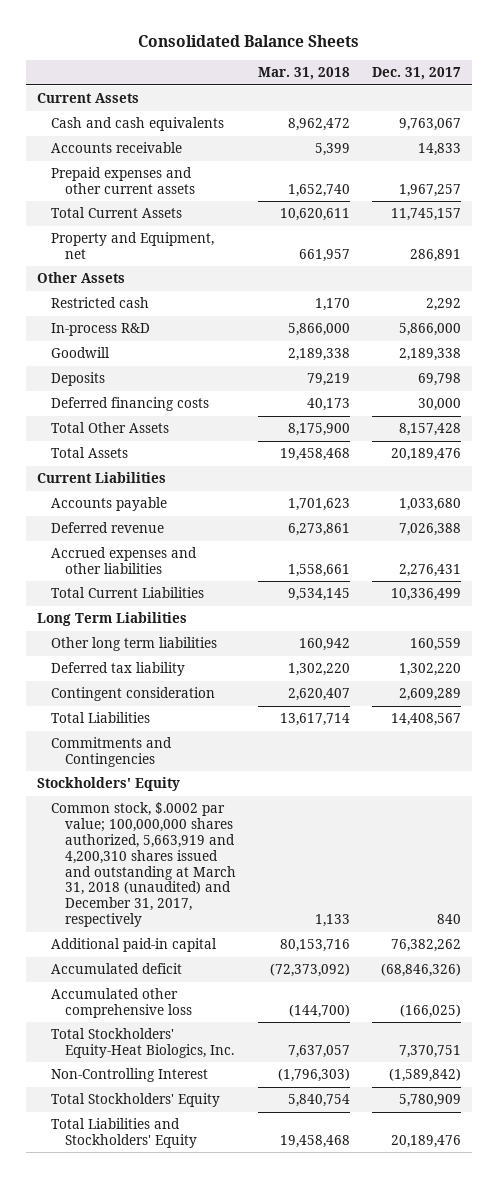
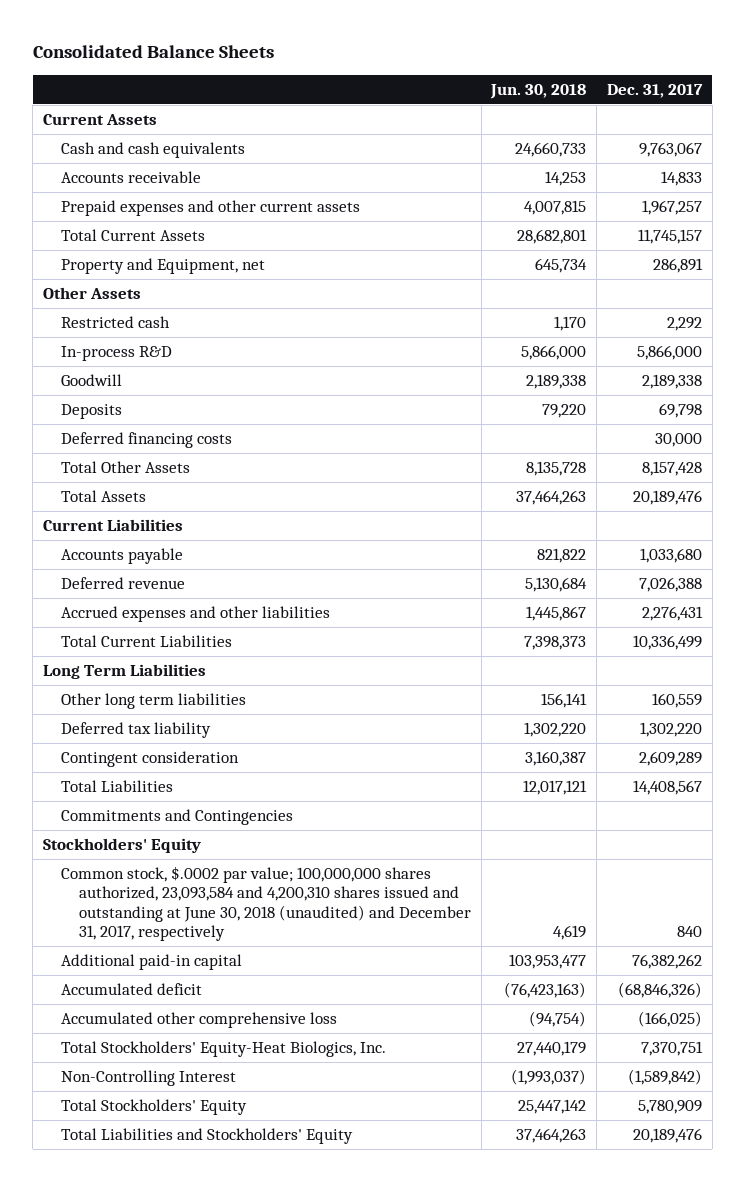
[258,67,351,81] Mar. 31, 2018 -> none
none -> [490,83,587,99] Jun. 30, 2018
[51,802,236,928] Common stock, $.0002 par value; 100,000,000 shares authorized, 5,663,919 and 4,200,310 shares issued and outstanding at March 31, 2018 (unaudited) and December 31, 2017, respectively -> [60,865,471,942] Common stock, $.0002 par value; 100,000,000 shares authorized, 23,093,584 and 4,200,310 shares issued and outstanding at June 30, 2018 (unaudited) and December 31, 2017, respectively

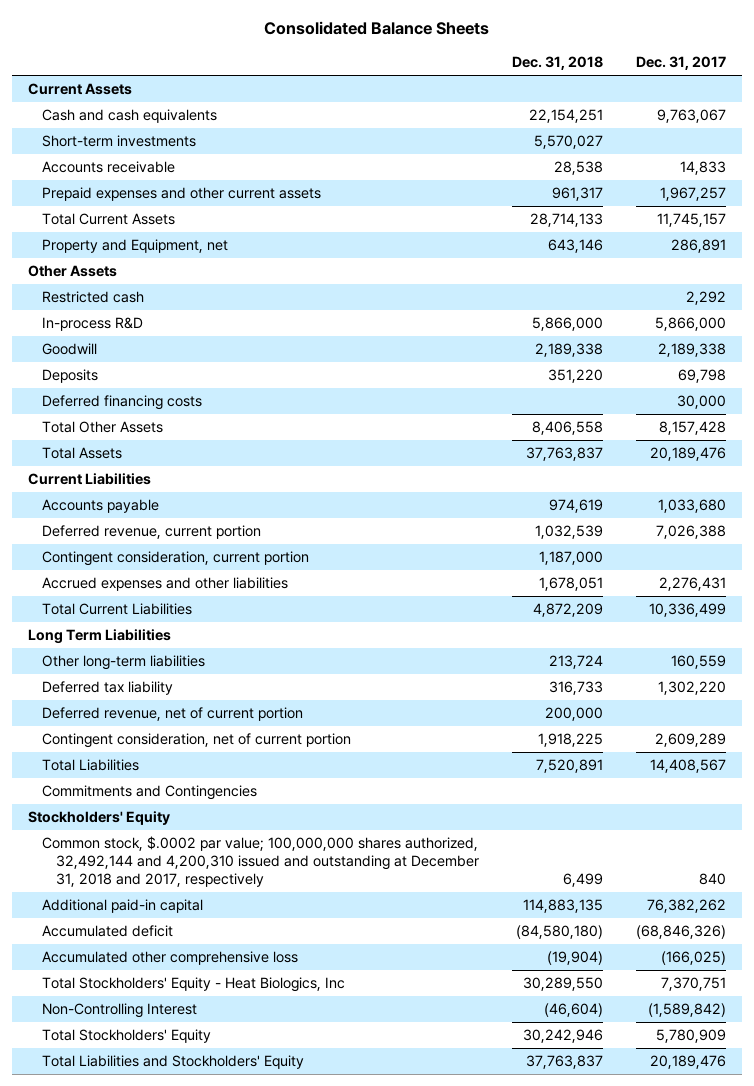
[490,83,587,99] Jun. 30, 2018 -> none
none -> [511,55,603,70] Dec. 31, 2018
none -> [42,135,197,148] Short-term investments
[60,576,185,589] Deferred revenue -> [42,525,262,540] Deferred revenue, current portion
none -> [42,551,310,567] Contingent consideration, current portion
[60,692,246,709] Other long term liabilities -> [42,655,206,671] Other long-term liabilities
none -> [42,707,304,722] Deferred revenue, net of current portion
[60,750,239,767] Contingent consideration -> [42,733,352,749] Contingent consideration, net of current portion
[60,865,471,942] Common stock, $.0002 par value; 100,000,000 shares authorized, 23,093,584 and 4,200,310 shares issued and outstanding at June 30, 2018 (unaudited) and December 31, 2017, respectively -> [42,836,479,887] Common stock, $.0002 par value; 100,000,000 shares authorized, 32,492,144 and 4,200,310 issued and outstanding at December 31, 2018 and 2017, respectively
[60,1040,386,1057] Total Stockholders' Equity-Heat Biologics, Inc. -> [42,977,346,993] Total Stockholders' Equity - Heat Biologics, Inc

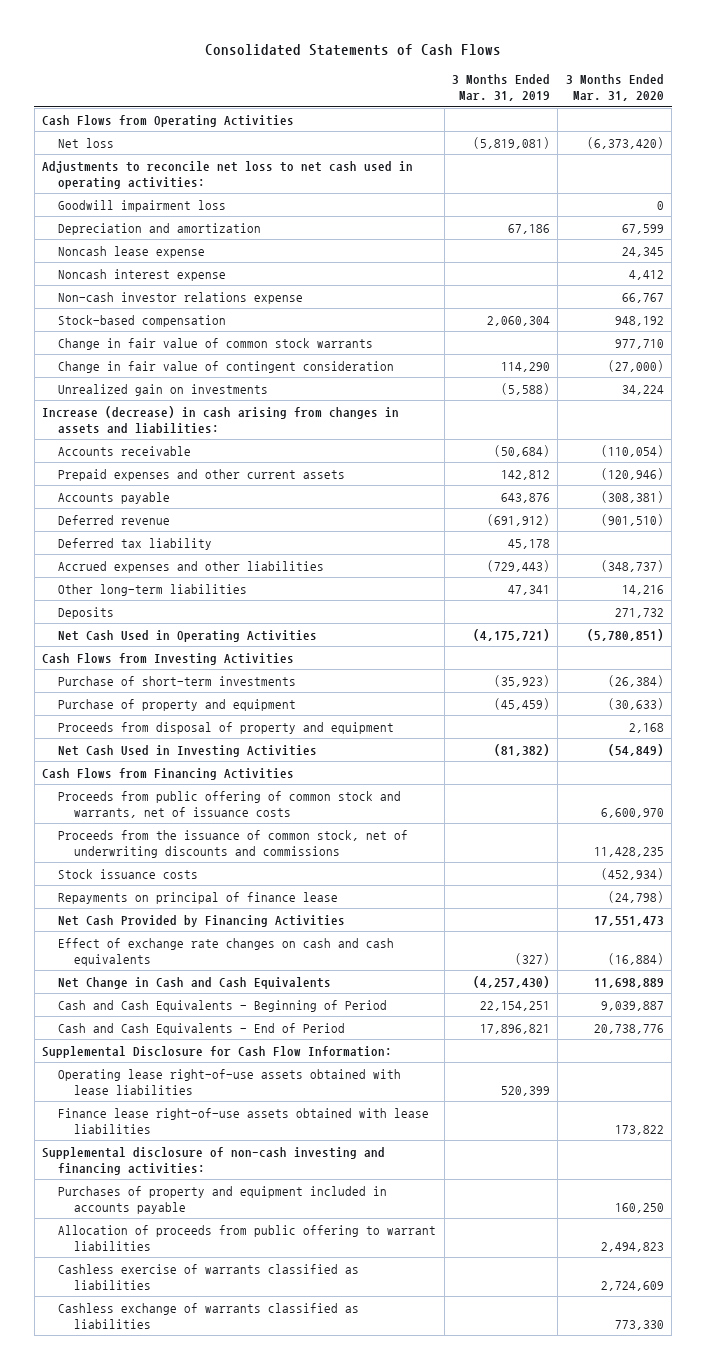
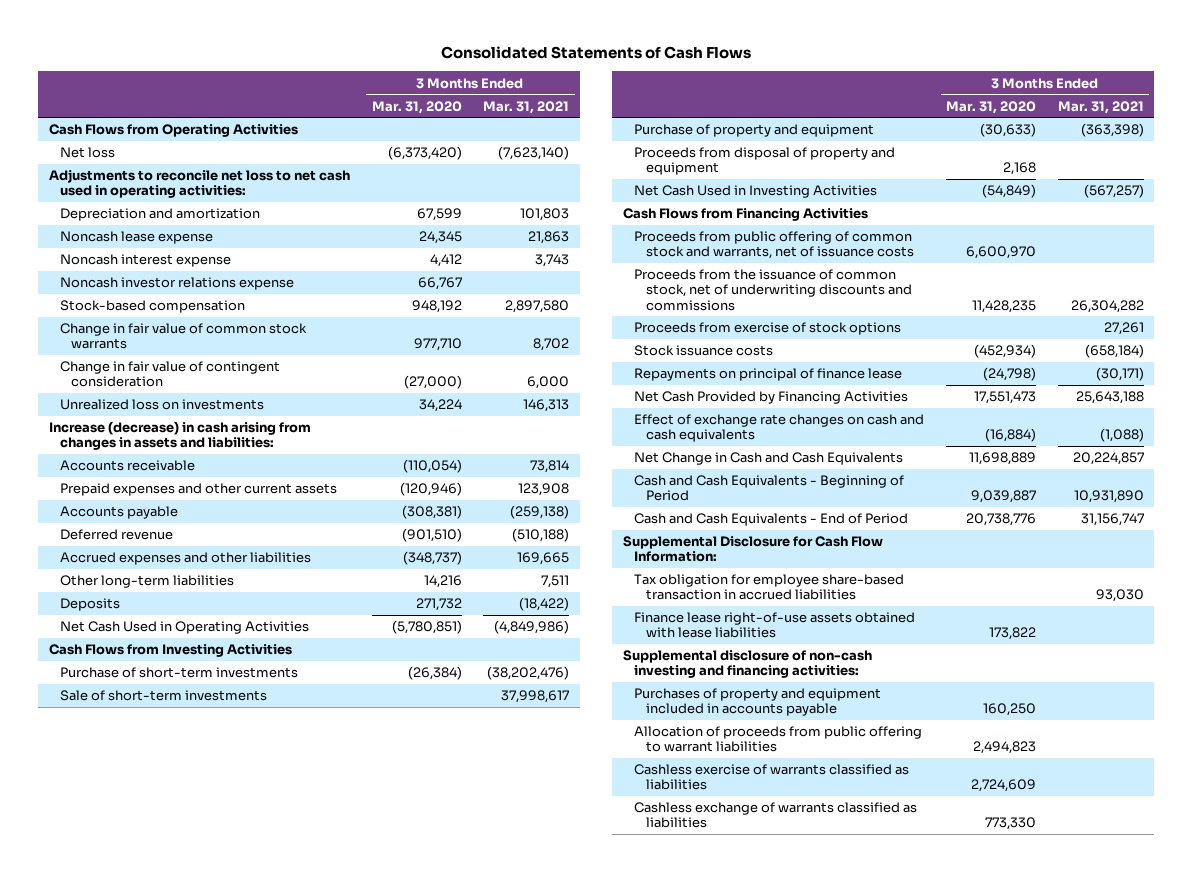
[451,74,550,102] 3 Months Ended Mar. 31, 2019 -> none
none -> [483,100,570,114] Mar. 31, 2021
[58,199,227,212] Goodwill impairment loss -> none
[58,291,304,304] Non-cash investor relations expense -> [60,277,295,291] Noncash investor relations expense
[58,383,269,396] Unrealized gain on investments -> [60,399,265,411] Unrealized loss on investments
[58,537,213,550] Deferred tax liability -> none
none -> [60,690,268,702] Sale of short-term investments
none -> [634,322,902,336] Proceeds from exercise of stock options
[58,1068,402,1096] Operating lease right-of-use assets obtained with lease liabilities -> [634,574,905,601] Tax obligation for employee share-based transaction in accrued liabilities

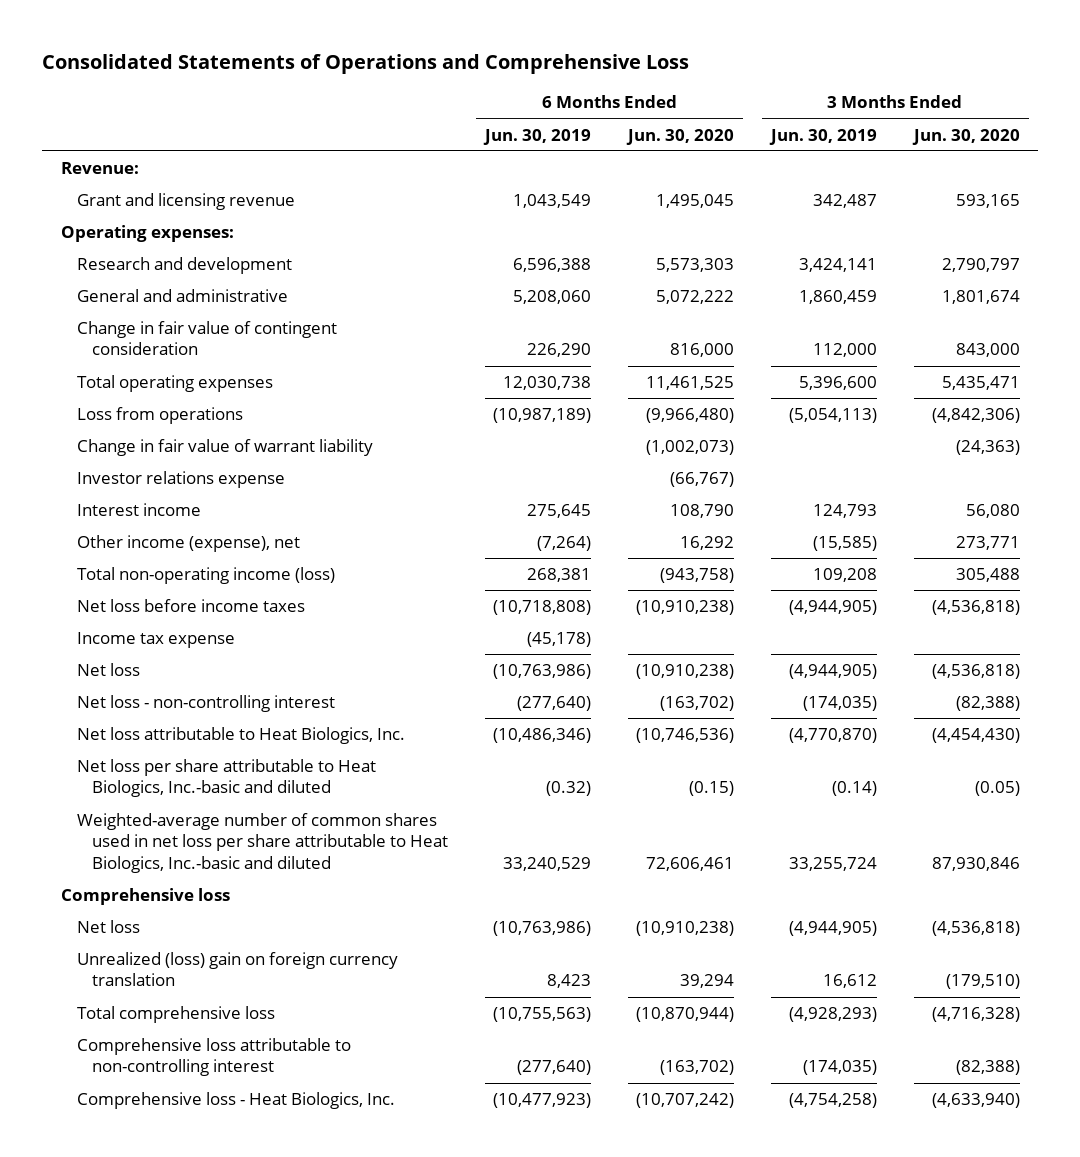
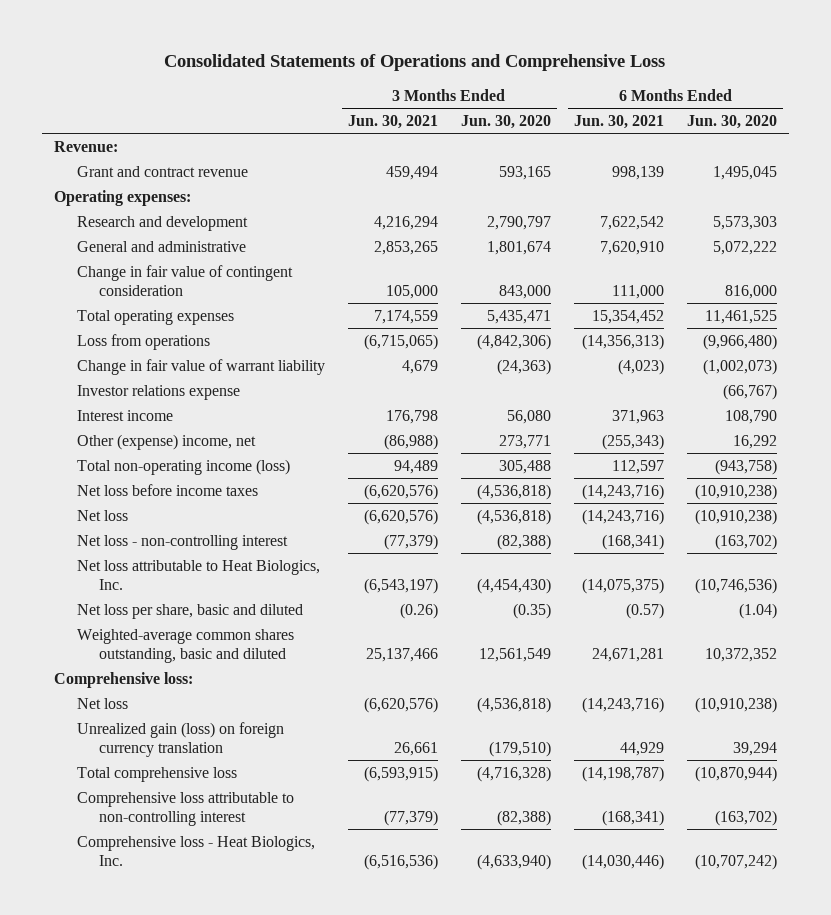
[483,128,592,145] Jun. 30, 2019 -> none
[768,128,877,145] Jun. 30, 2019 -> none
none -> [347,115,438,130] Jun. 30, 2021
none -> [574,115,665,130] Jun. 30, 2021
[76,193,295,211] Grant and licensing revenue -> [76,165,248,177] Grant and contract revenue
[76,535,300,553] Other income (expense), net -> [76,433,256,450] Other (expense) income, net
[76,632,235,649] Income tax expense -> none
[76,759,376,798] Net loss per share attributable to Heat Biologics, Inc.-basic and diluted -> [76,603,303,619] Net loss per share, basic and diluted
[688,781,734,797] (0.15) -> [739,602,778,619] (1.04)
[974,781,1020,797] (0.05) -> [512,602,551,619] (0.35)
[76,813,449,873] Weighted-average number of common shares used in net loss per share attributable to Heat Biologics, Inc.-basic and diluted -> [76,628,294,663] Weighted-average common shares outstanding, basic and diluted
[645,856,734,871] 72,606,461 -> [705,647,778,662] 10,372,352
[931,856,1020,871] 87,930,846 -> [478,647,551,662] 12,561,549
[60,888,230,906] Comprehensive loss -> [53,671,193,688] Comprehensive loss:
[76,952,398,987] Unrealized (loss) gain on foreign currency translation -> [76,721,284,757] Unrealized gain (loss) on foreign currency translation

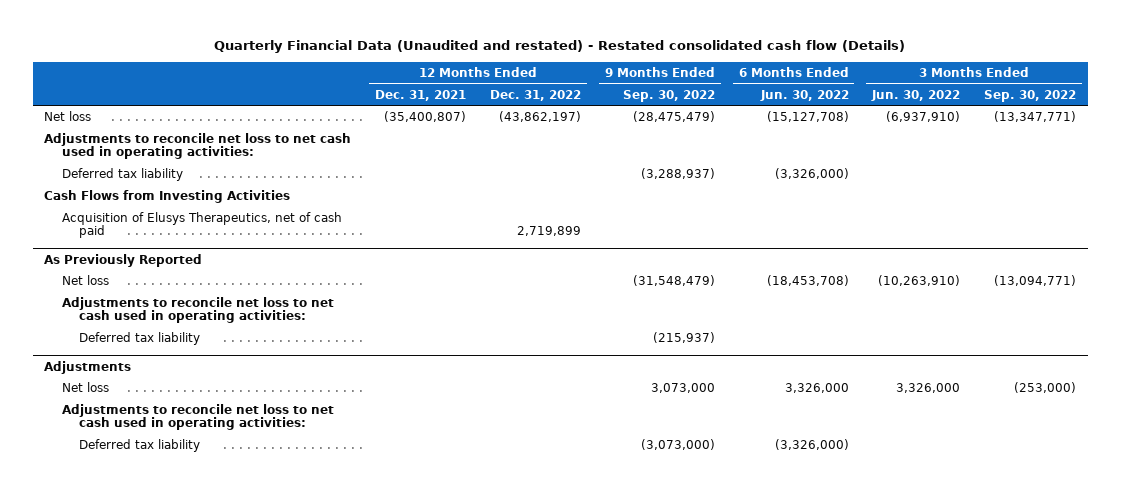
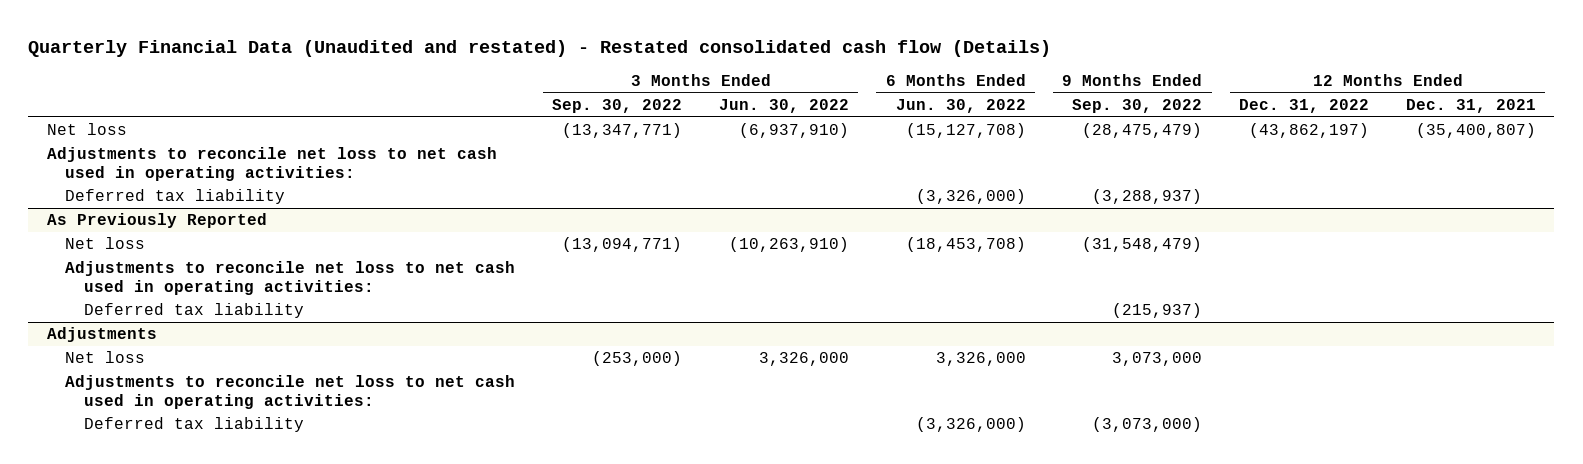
[44,190,291,204] Cash Flows from Investing Activities -> none
[61,212,342,239] Acquisition of Elusys Therapeutics, net of cash paid -> none

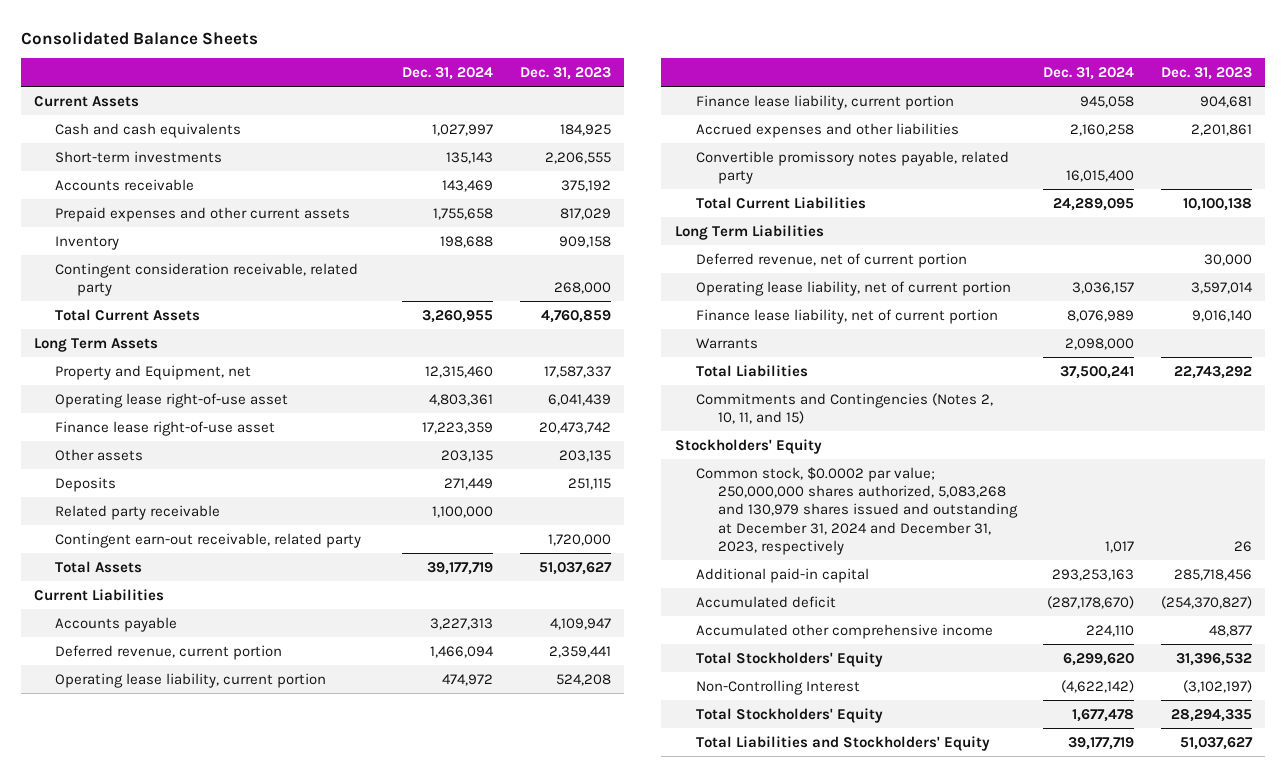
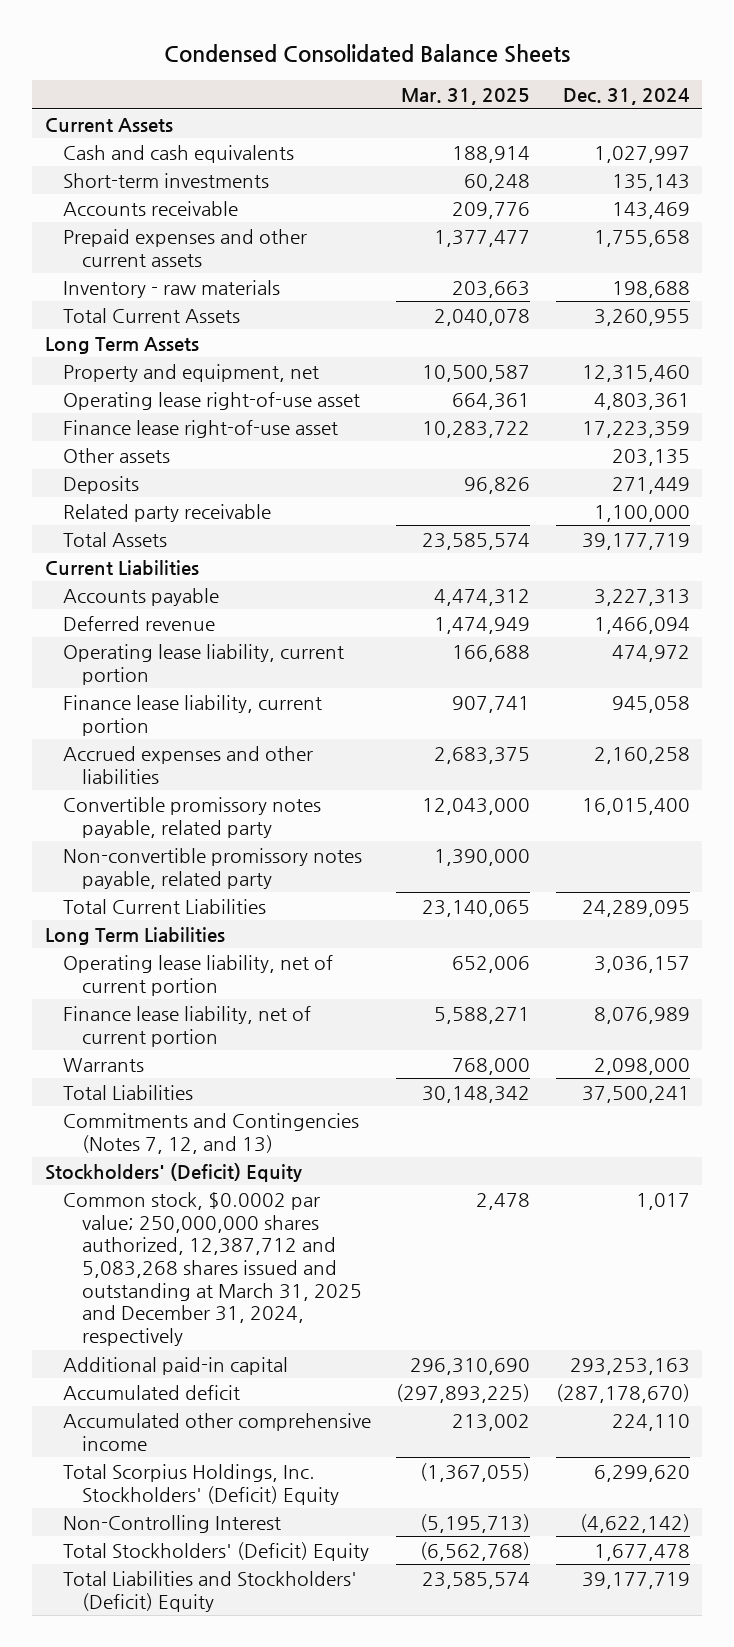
[20,30,258,45] Consolidated Balance Sheets -> [164,44,571,64] Condensed Consolidated Balance Sheets
[520,67,612,81] Dec. 31, 2023 -> none
none -> [401,88,531,106] Mar. 31, 2025
[55,262,359,297] Contingent consideration receivable, related party -> none
[55,235,120,250] Inventory -> [63,279,281,298] Inventory - raw materials
[55,364,252,380] Property and Equipment, net -> [63,363,320,382] Property and equipment, net
[55,532,362,548] Contingent earn-out receivable, related party -> none
[55,644,283,660] Deferred revenue, current portion -> [63,615,216,631] Deferred revenue
none -> [63,847,363,889] Non-convertible promissory notes payable, related party
[696,252,968,268] Deferred revenue, net of current portion -> none
[696,392,994,425] Commitments and Contingencies (Notes 2, 10, 11, and 15) -> [63,1112,360,1154] Commitments and Contingencies (Notes 7, 12, and 13)
[674,438,822,454] Stockholders' Equity -> [44,1162,302,1182] Stockholders' (Deficit) Equity
[696,466,1018,556] Common stock, $0.0002 par value; 250,000,000 shares authorized, 5,083,268 and 130,979 shares issued and outstanding at December 31, 2024 and December 31, 2023, respectively -> [63,1191,362,1347] Common stock, $0.0002 par value; 250,000,000 shares authorized, 12,387,712 and 5,083,268 shares issued and outstanding at March 31, 2025 and December 31, 2024, respectively
[696,651,884,667] Total Stockholders' Equity -> [63,1463,339,1505] Total Scorpius Holdings, Inc. Stockholders' (Deficit) Equity
[696,707,884,723] Total Stockholders' Equity -> [63,1541,370,1561] Total Stockholders' (Deficit) Equity
[696,735,991,751] Total Liabilities and Stockholders' Equity -> [63,1570,358,1612] Total Liabilities and Stockholders' (Deficit) Equity

